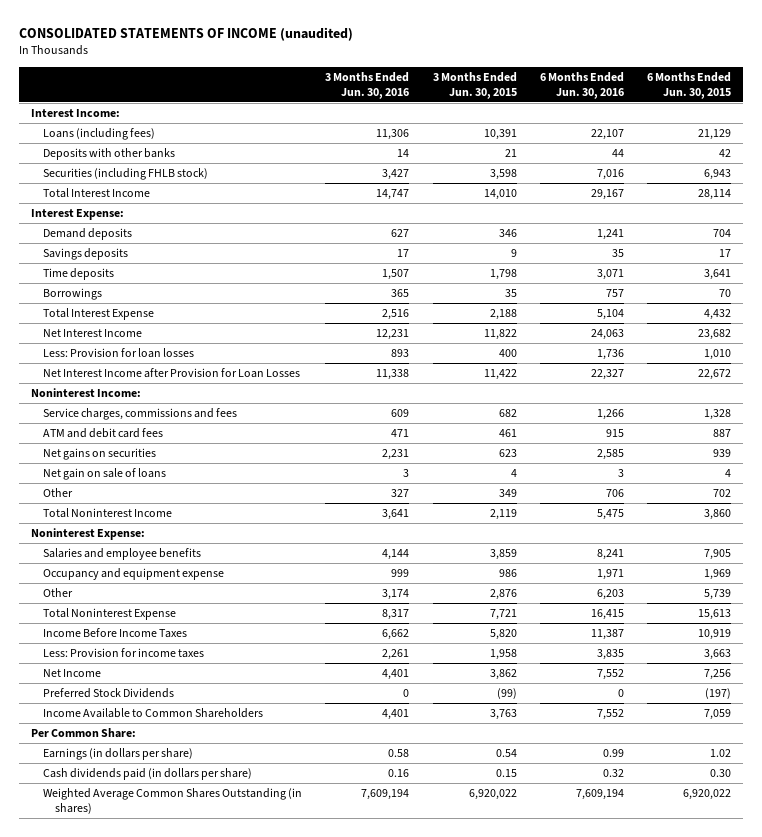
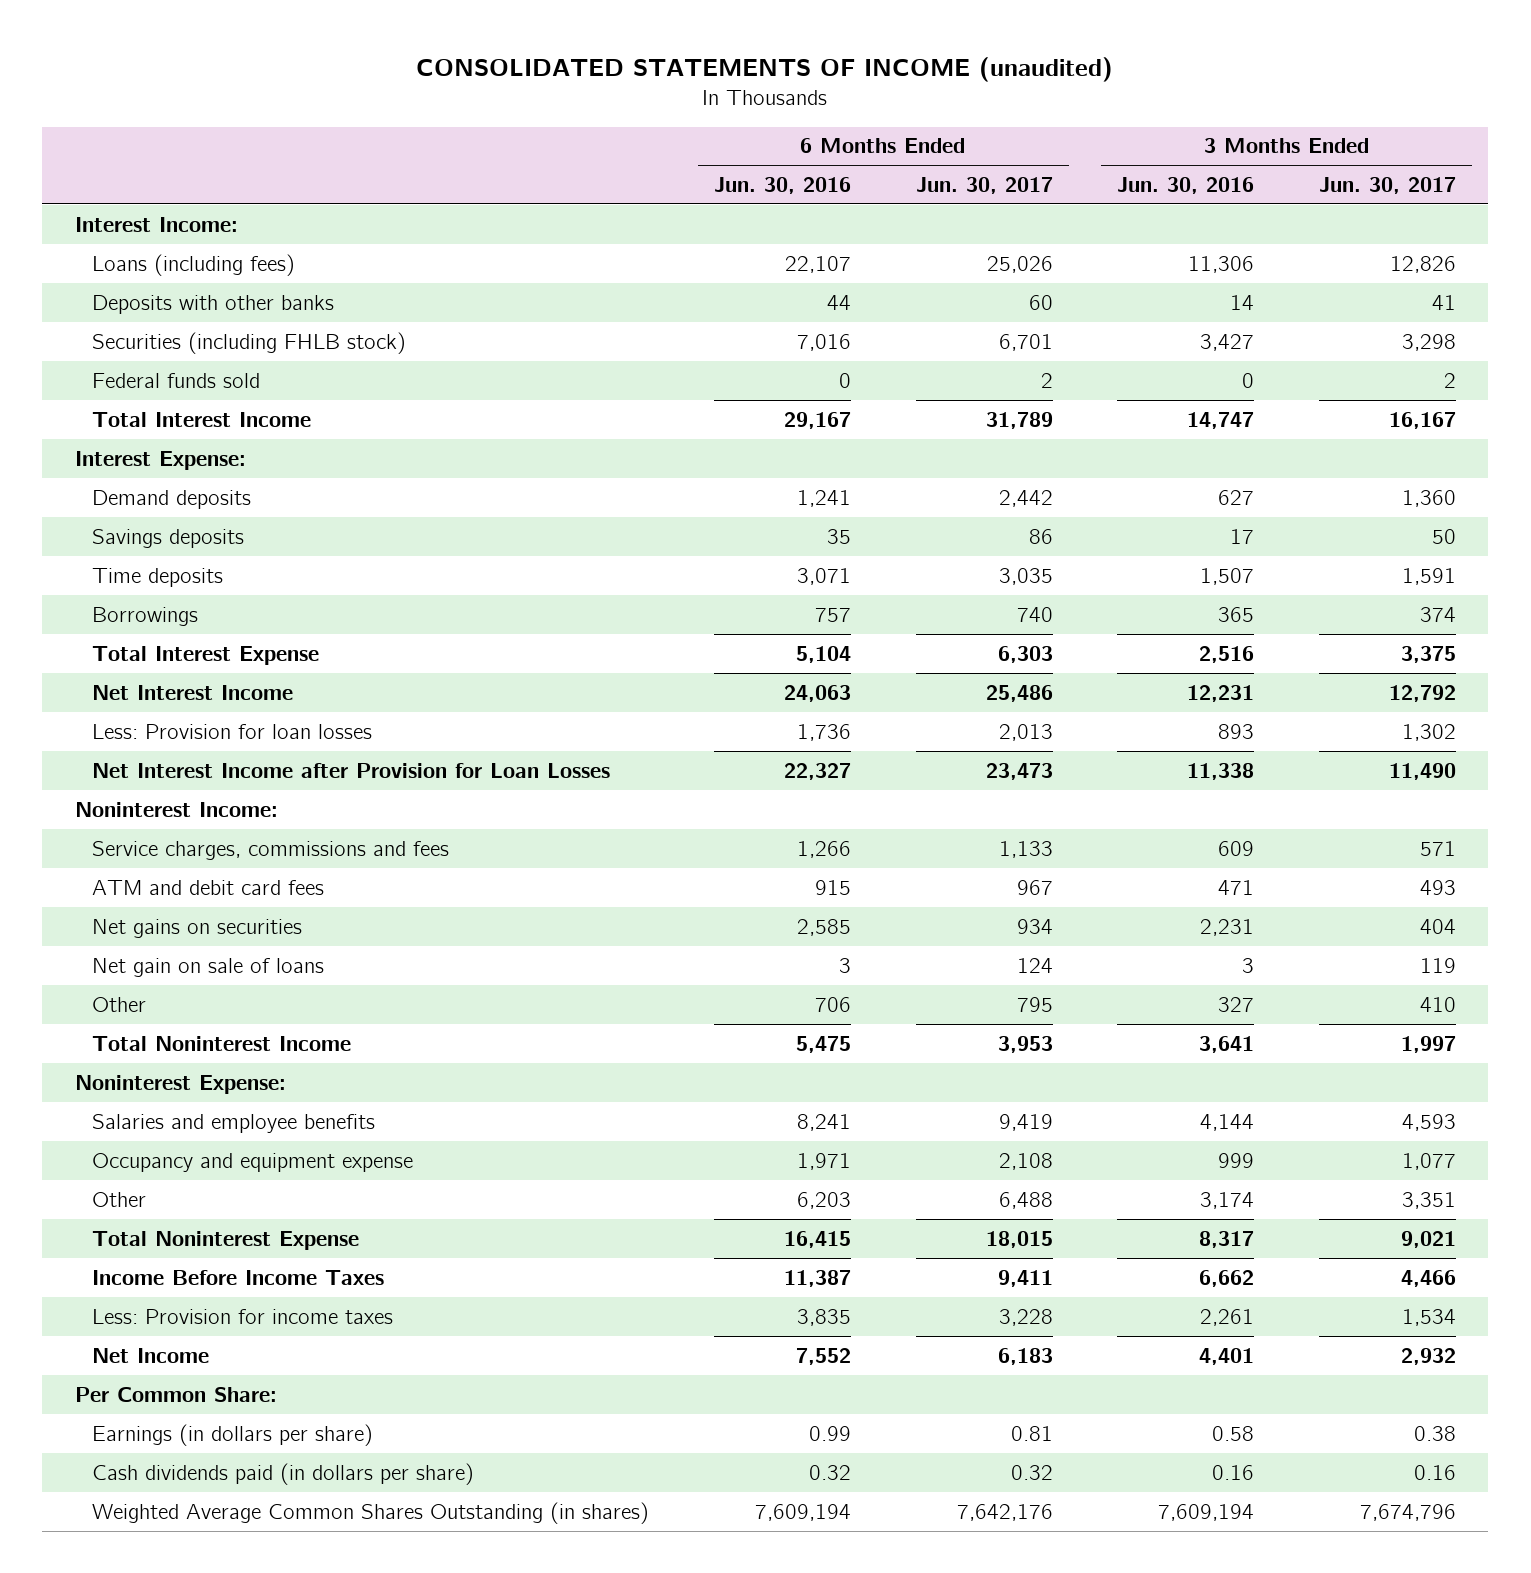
[432,71,517,99] 3 Months Ended Jun. 30, 2015 -> none
[647,71,732,99] 6 Months Ended Jun. 30, 2015 -> none
none -> [915,176,1053,194] Jun. 30, 2017
none -> [1319,176,1457,194] Jun. 30, 2017
none -> [92,372,261,388] Federal funds sold
[42,688,174,699] Preferred Stock Dividends -> none
[42,708,263,719] Income Available to Common Shareholders -> none

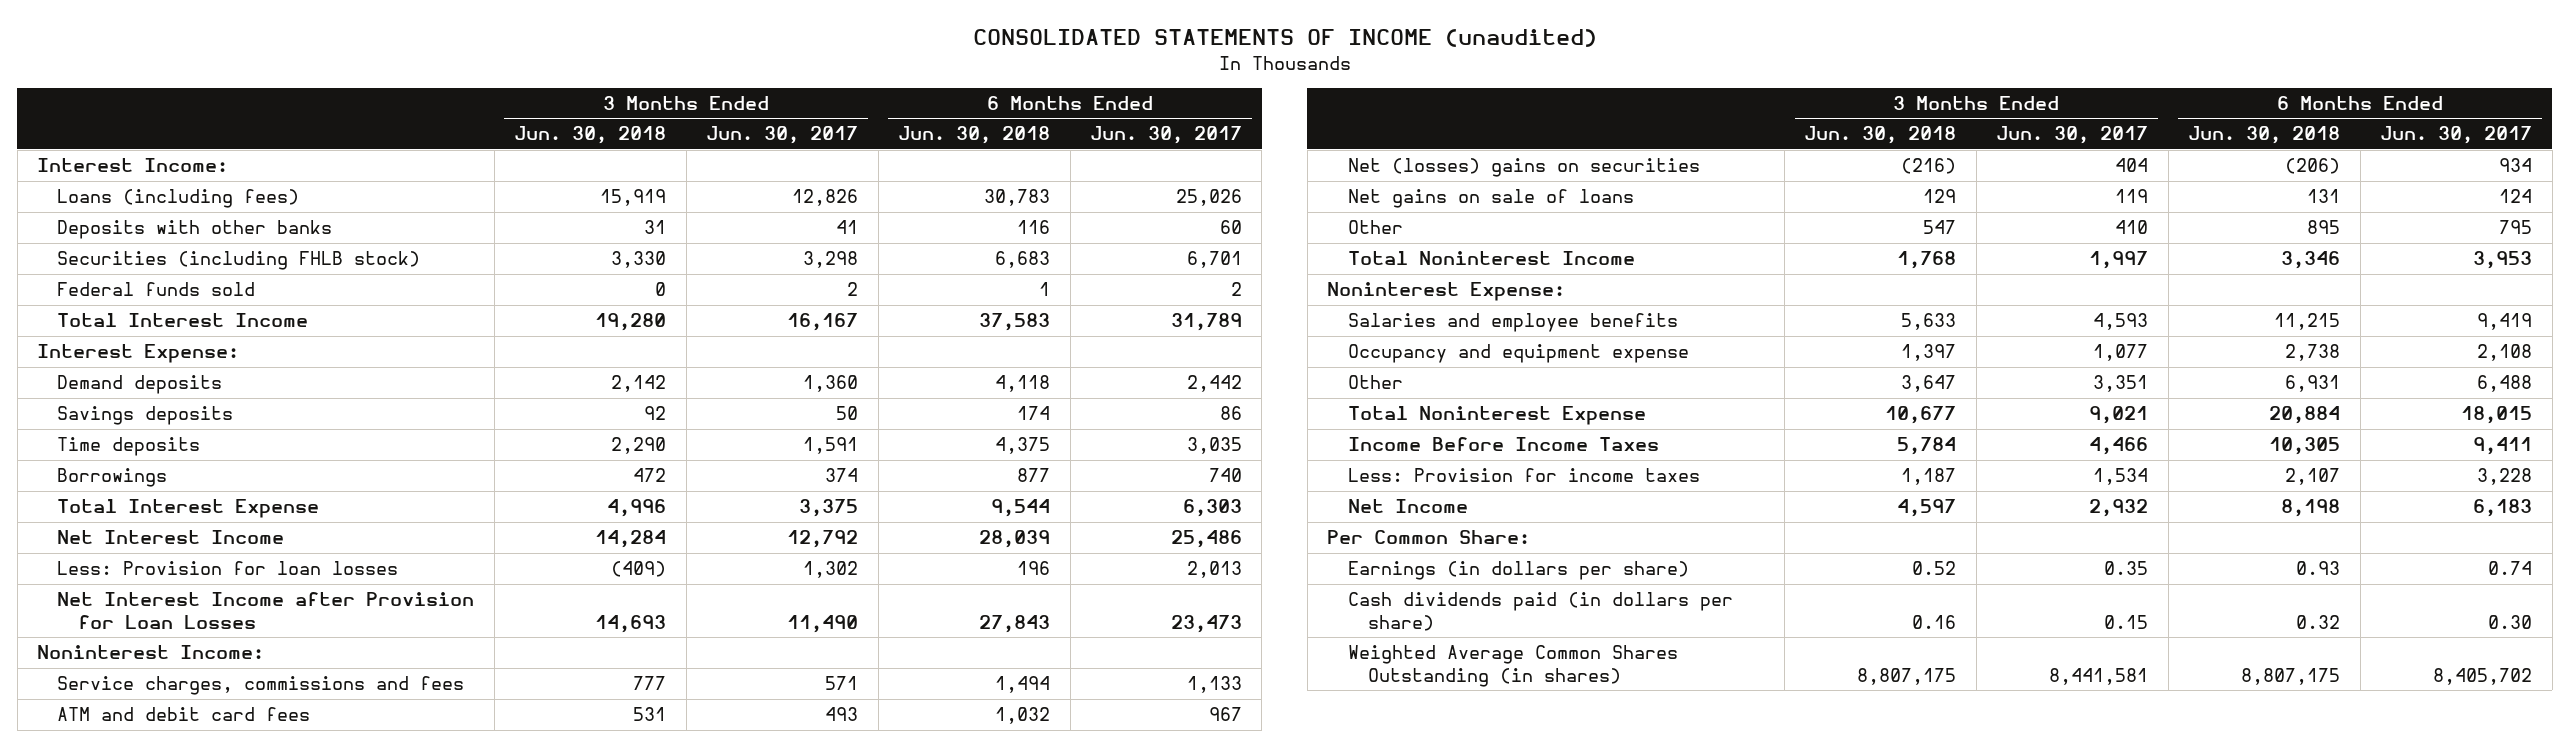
[714,176,852,194] Jun. 30, 2016 -> none
[1117,176,1255,194] Jun. 30, 2016 -> none
none -> [514,126,667,145] Jun. 30, 2018
none -> [898,126,1051,145] Jun. 30, 2018
[92,918,303,938] Net gains on securities -> [1347,158,1700,178] Net (losses) gains on securities
[92,957,325,977] Net gain on sale of loans -> [1347,189,1634,209] Net gains on sale of loans
[1010,1425,1053,1441] 0.81 -> [2488,561,2533,576] 0.74
[1414,1425,1457,1441] 0.38 -> [2104,561,2149,576] 0.35
[1010,1464,1053,1480] 0.32 -> [2488,614,2533,629] 0.30
[1414,1464,1457,1480] 0.16 -> [2104,614,2149,629] 0.15
[956,1503,1053,1521] 7,642,176 -> [2433,667,2533,685] 8,405,702
[1360,1503,1457,1521] 7,674,796 -> [2049,667,2149,685] 8,441,581

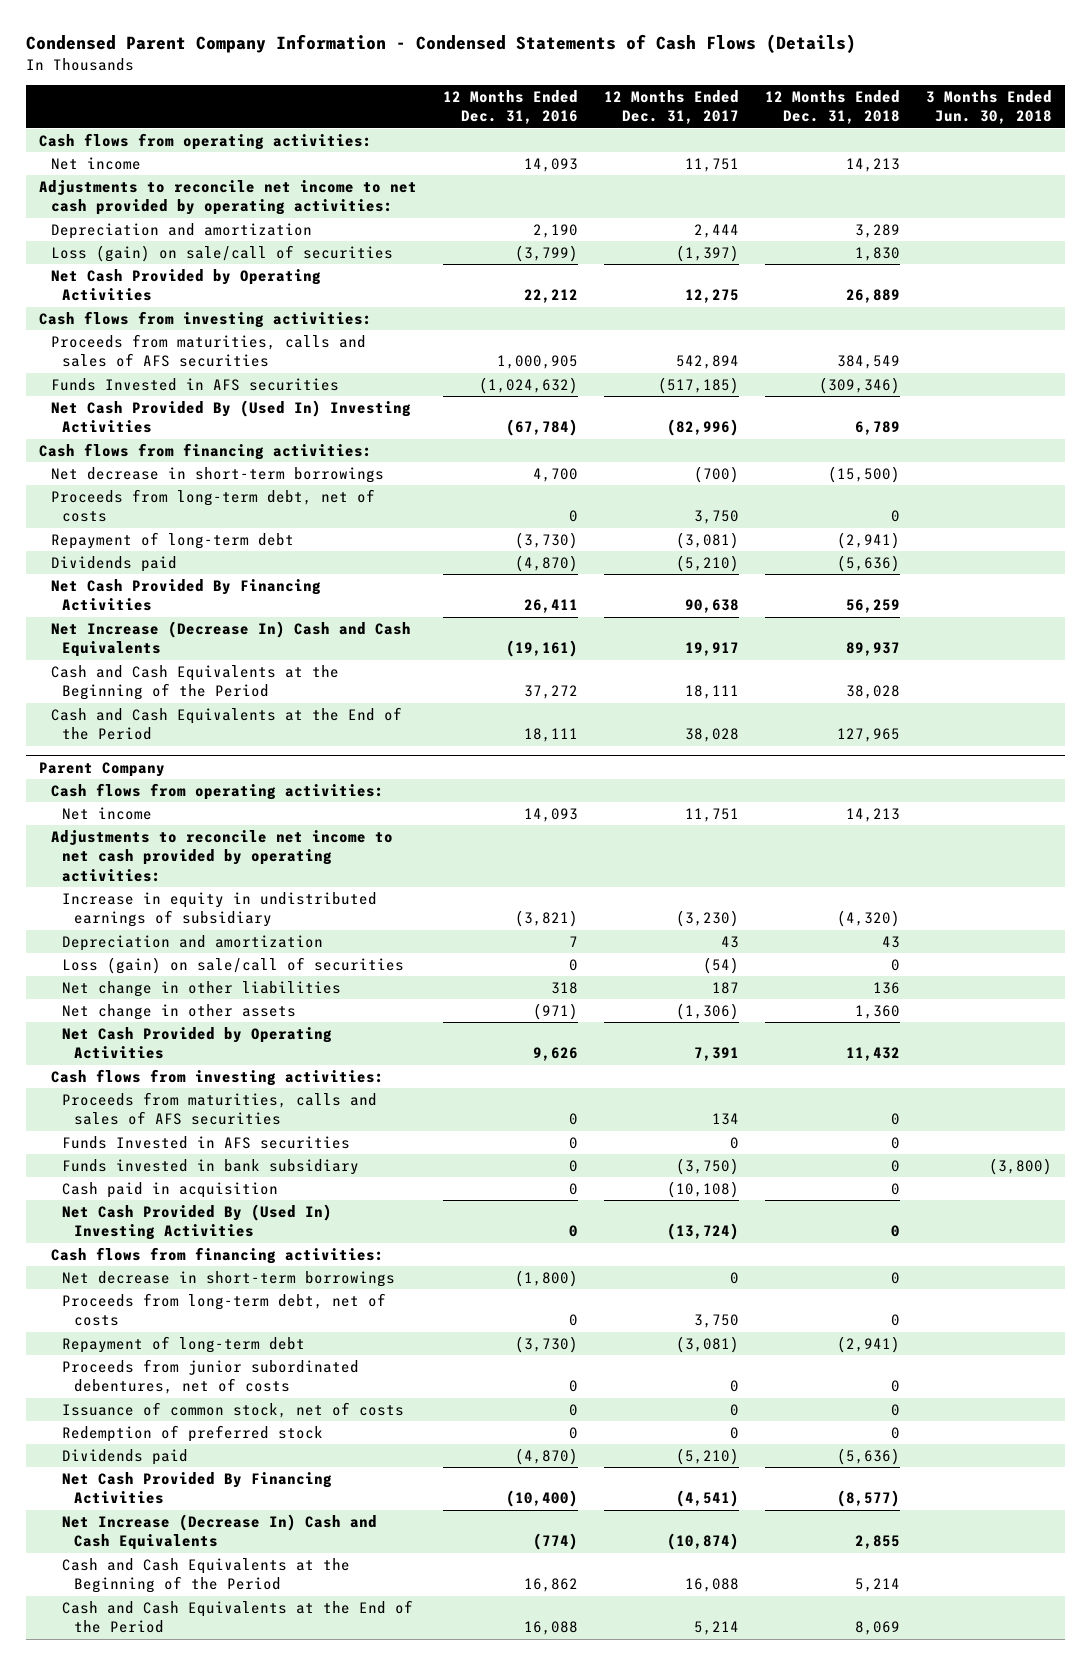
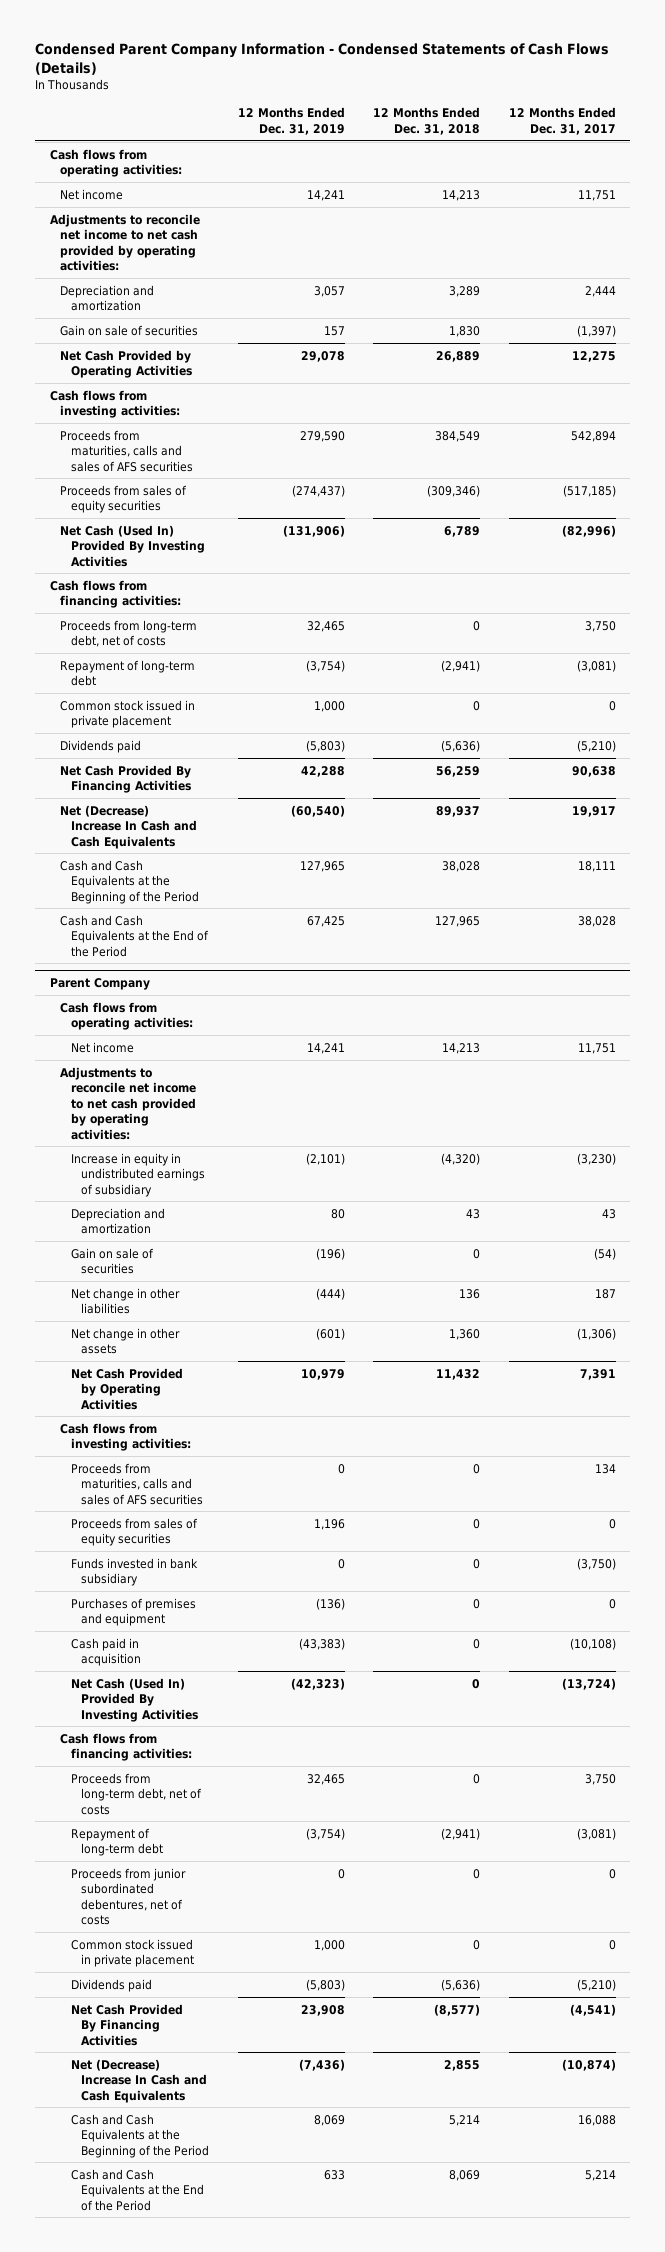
[442,89,578,125] 12 Months Ended Dec. 31, 2016 -> none
[926,89,1053,125] 3 Months Ended Jun. 30, 2018 -> none
none -> [237,107,345,135] 12 Months Ended Dec. 31, 2019
[50,245,393,263] Loss (gain) on sale/call of securities -> [60,324,199,336] Gain on sale of securities
[50,378,339,392] Funds Invested in AFS securities -> [60,484,188,514] Proceeds from sales of equity securities
[50,400,411,434] Net Cash Provided By (Used In) Investing Activities -> [60,524,205,567] Net Cash (Used In) Provided By Investing Activities
[50,467,384,484] Net decrease in short-term borrowings -> none
none -> [60,699,196,729] Common stock issued in private placement
[50,621,411,658] Net Increase (Decrease In) Cash and Cash Equivalents -> [60,804,197,849] Net (Decrease) Increase In Cash and Cash Equivalents
[62,957,405,975] Loss (gain) on sale/call of securities -> [70,1247,154,1275] Gain on sale of securities
[62,1136,351,1150] Funds Invested in AFS securities -> none
none -> [70,1517,198,1547] Proceeds from sales of equity securities
none -> [70,1597,196,1627] Purchases of premises and equipment
[62,1204,333,1241] Net Cash Provided By (Used In) Investing Activities -> [70,1677,199,1722] Net Cash (Used In) Provided By Investing Activities
[62,1271,396,1288] Net decrease in short-term borrowings -> none
[62,1425,324,1443] Redemption of preferred stock -> none
[62,1402,405,1419] Issuance of common stock, net of costs -> [70,1938,195,1968] Common stock issued in private placement
[62,1514,378,1551] Net Increase (Decrease In) Cash and Cash Equivalents -> [70,2058,208,2103] Net (Decrease) Increase In Cash and Cash Equivalents

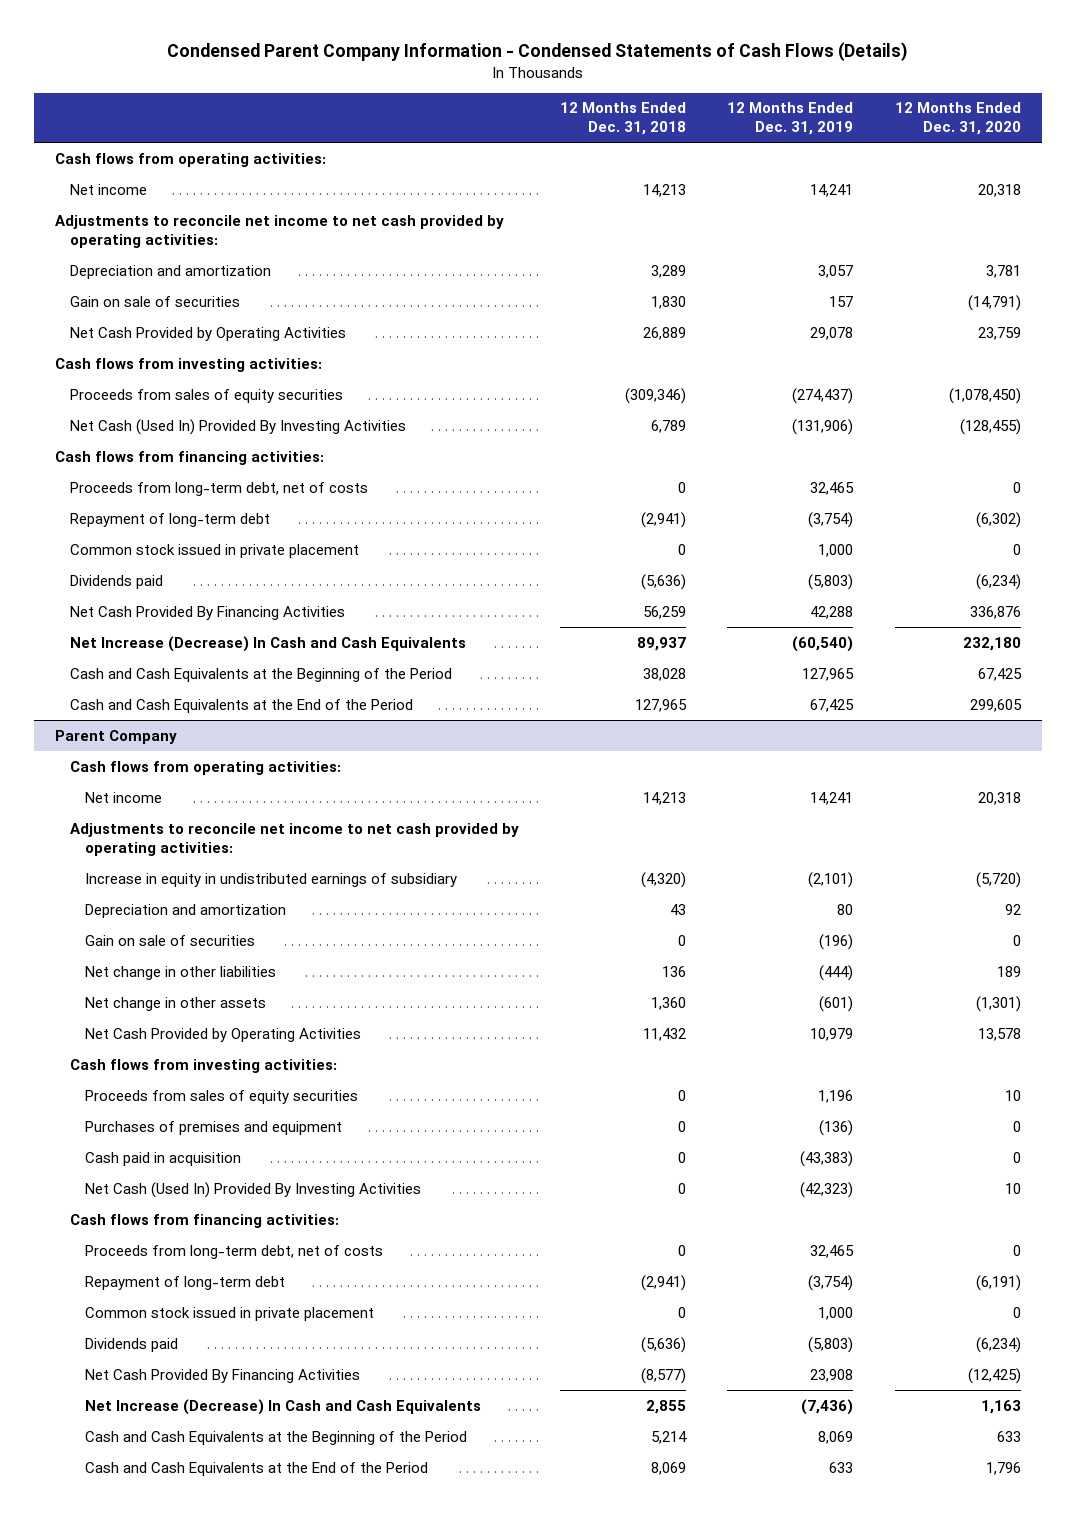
[508,107,616,135] 12 Months Ended Dec. 31, 2017 -> none
none -> [894,102,1021,136] 12 Months Ended Dec. 31, 2020
[60,429,193,472] Proceeds from maturities, calls and sales of AFS securities -> none
[60,804,197,849] Net (Decrease) Increase In Cash and Cash Equivalents -> [69,635,466,652] Net Increase (Decrease) In Cash and Cash Equivalents
[70,1462,204,1505] Proceeds from maturities, calls and sales of AFS securities -> none
[70,1557,198,1587] Funds invested in bank subsidiary -> none
[70,1867,186,1926] Proceeds from junior subordinated debentures, net of costs -> none
[70,2058,208,2103] Net (Decrease) Increase In Cash and Cash Equivalents -> [84,1398,481,1415] Net Increase (Decrease) In Cash and Cash Equivalents

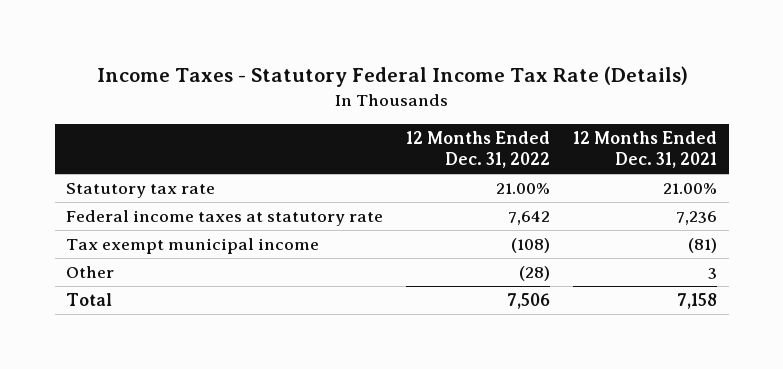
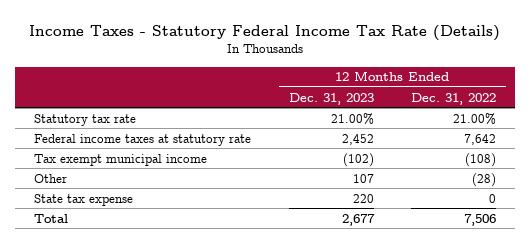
[573,130,718,169] 12 Months Ended Dec. 31, 2021 -> none
none -> [288,92,374,105] Dec. 31, 2023
none -> [34,193,134,206] State tax expense

